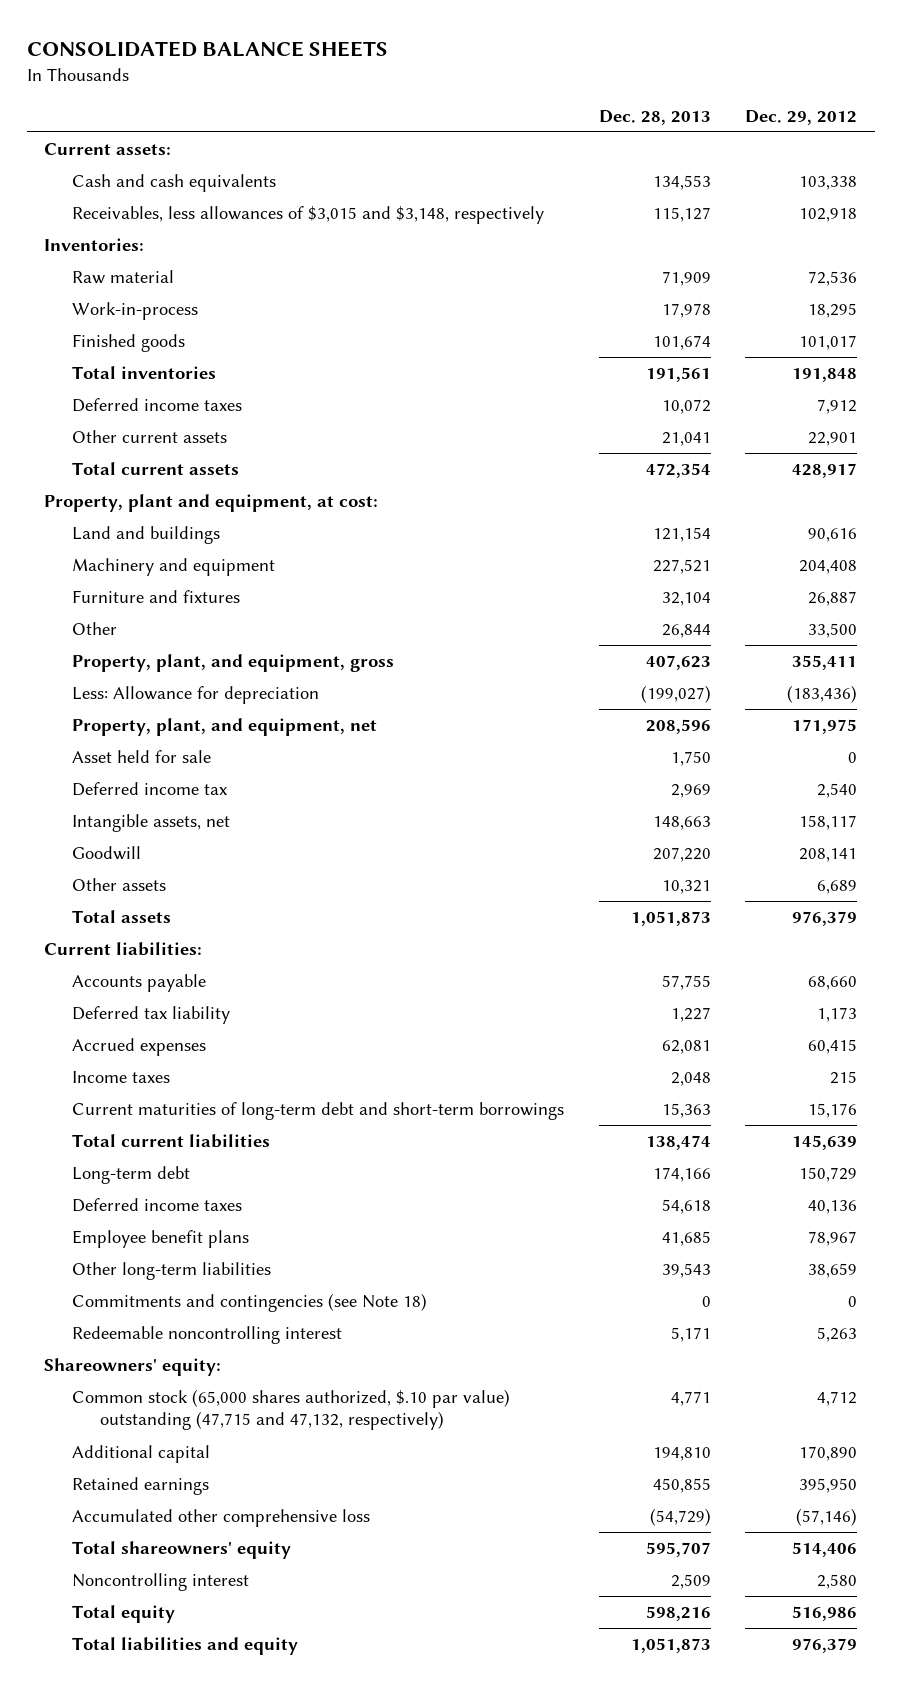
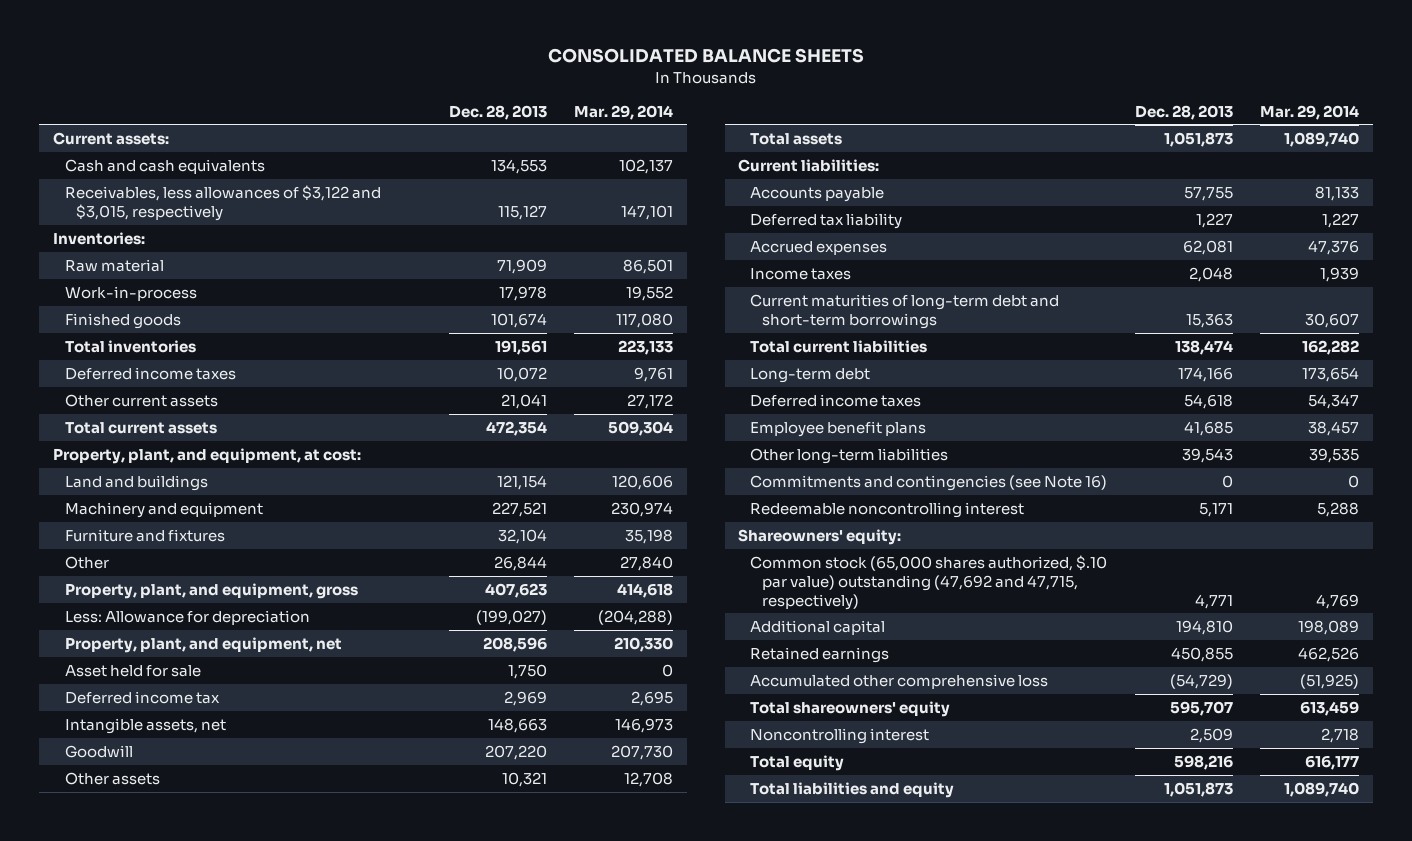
[745,109,858,125] Dec. 29, 2012 -> none
none -> [574,104,674,120] Mar. 29, 2014
[72,206,545,225] Receivables, less allowances of $3,015 and $3,148, respectively -> [64,184,381,221] Receivables, less allowances of $3,122 and $3,015, respectively
[44,494,379,513] Property, plant and equipment, at cost: -> [52,447,361,464] Property, plant, and equipment, at cost:
[72,1293,428,1313] Commitments and contingencies (see Note 18) -> [750,474,1108,491] Commitments and contingencies (see Note 16)
[72,1389,511,1431] Common stock (65,000 shares authorized, $.10 par value) outstanding (47,715 and 47,132, respectively) -> [750,554,1108,610] Common stock (65,000 shares authorized, $.10 par value) outstanding (47,692 and 47,715, respectively)

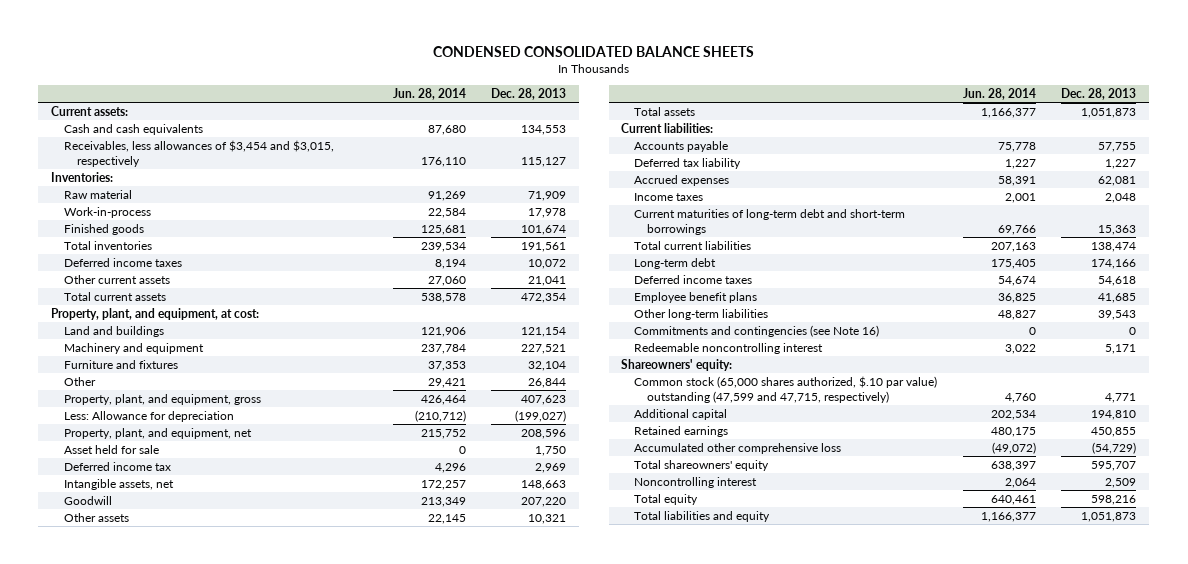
[547,48,864,64] CONSOLIDATED BALANCE SHEETS -> [432,45,754,57] CONDENSED CONSOLIDATED BALANCE SHEETS
[574,104,674,120] Mar. 29, 2014 -> none
none -> [392,87,466,100] Jun. 28, 2014
[64,184,381,221] Receivables, less allowances of $3,122 and $3,015, respectively -> [63,139,334,167] Receivables, less allowances of $3,454 and $3,015, respectively
[750,554,1108,610] Common stock (65,000 shares authorized, $.10 par value) outstanding (47,692 and 47,715, respectively) -> [634,375,938,403] Common stock (65,000 shares authorized, $.10 par value) outstanding (47,599 and 47,715, respectively)

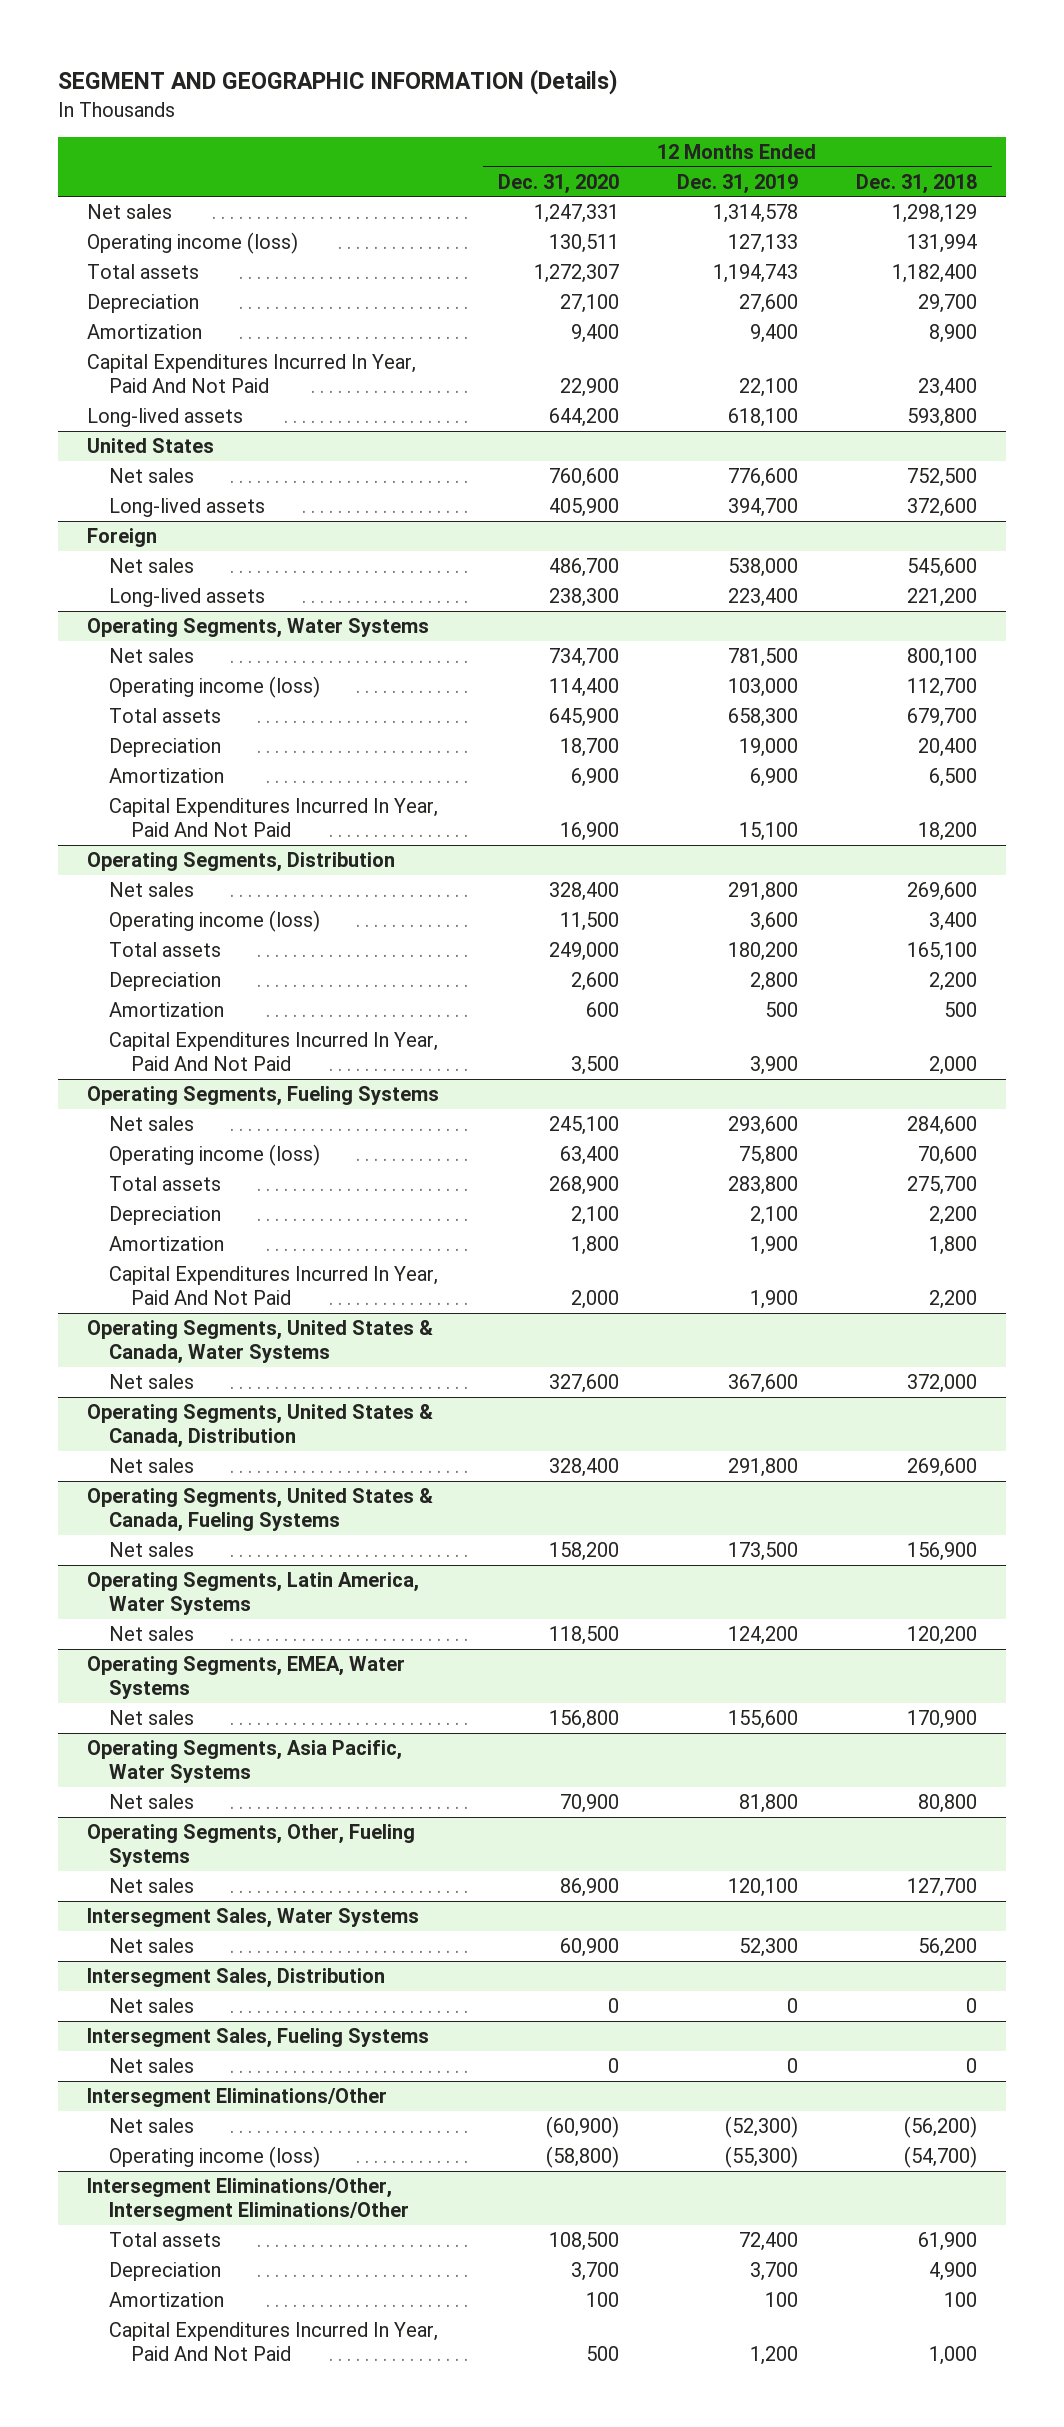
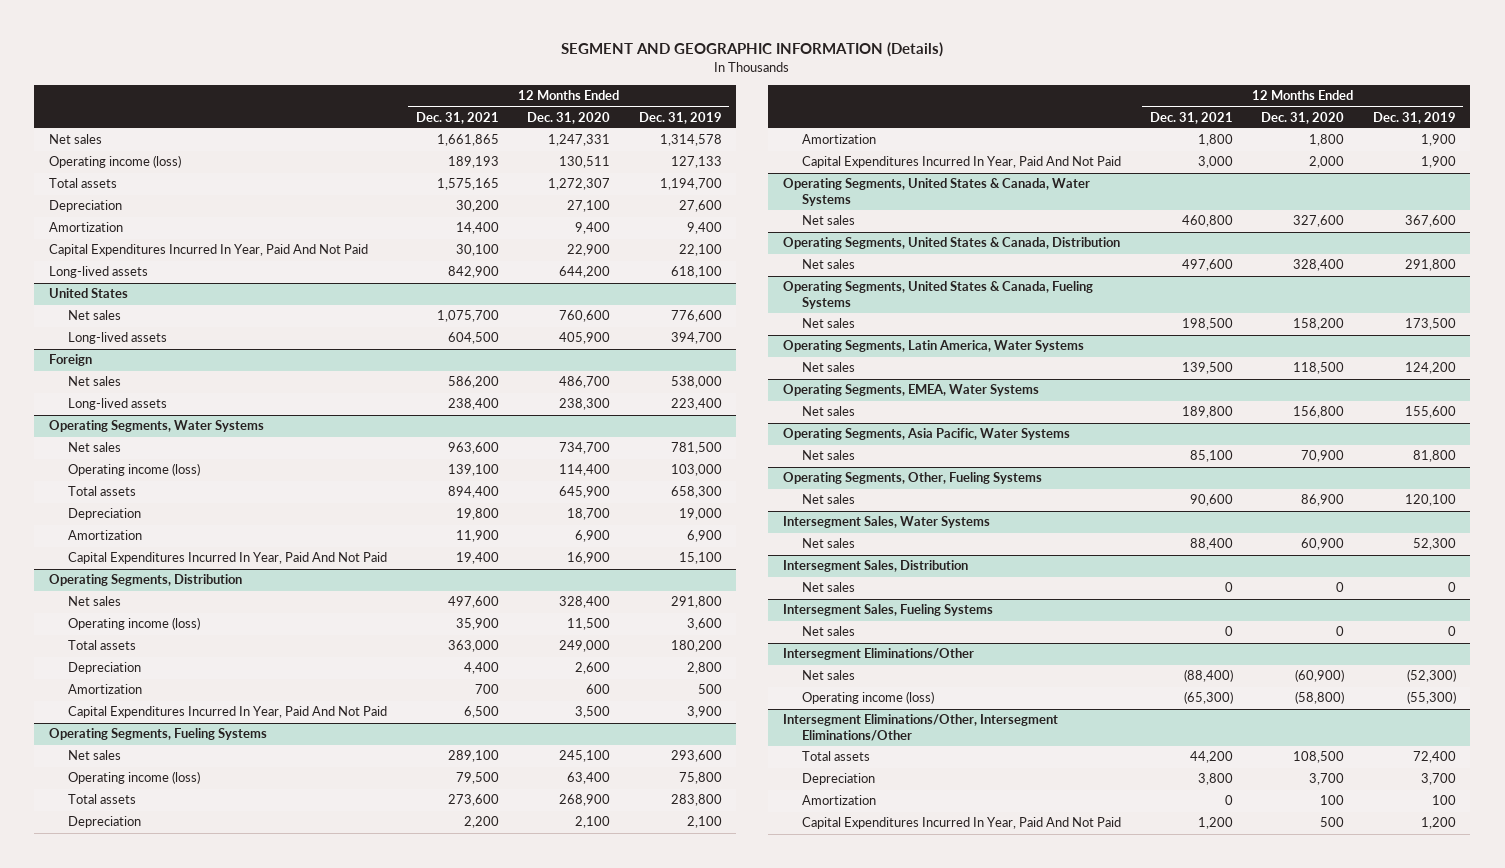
[856,173,978,194] Dec. 31, 2018 -> none
none -> [415,111,499,124] Dec. 31, 2021
[712,264,798,284] 1,194,743 -> [659,178,722,191] 1,194,700

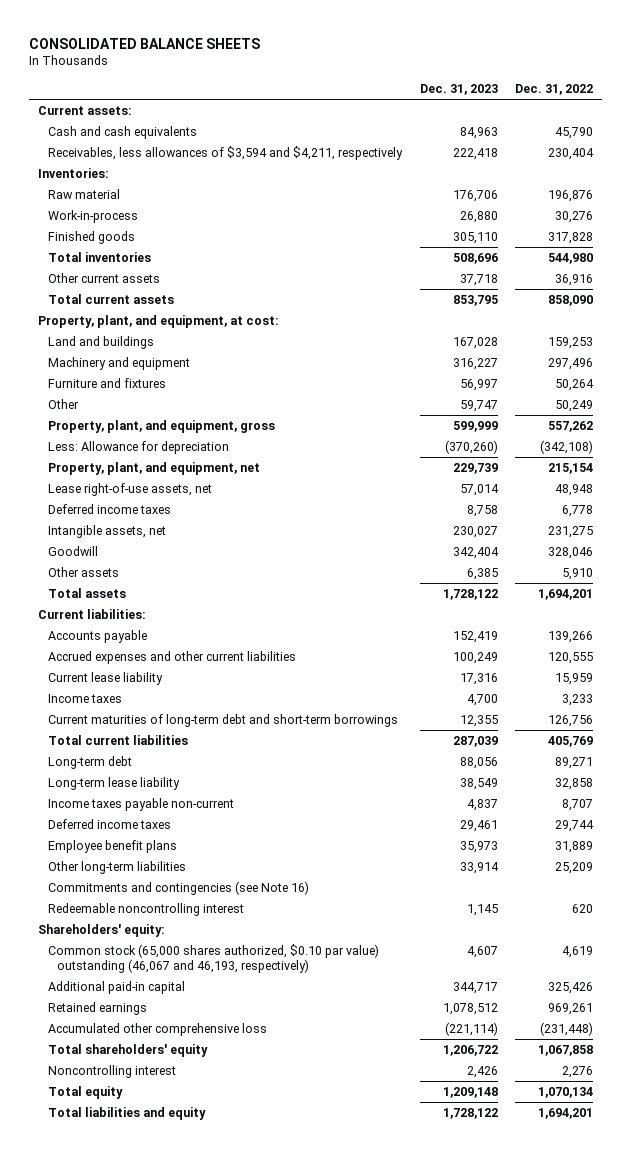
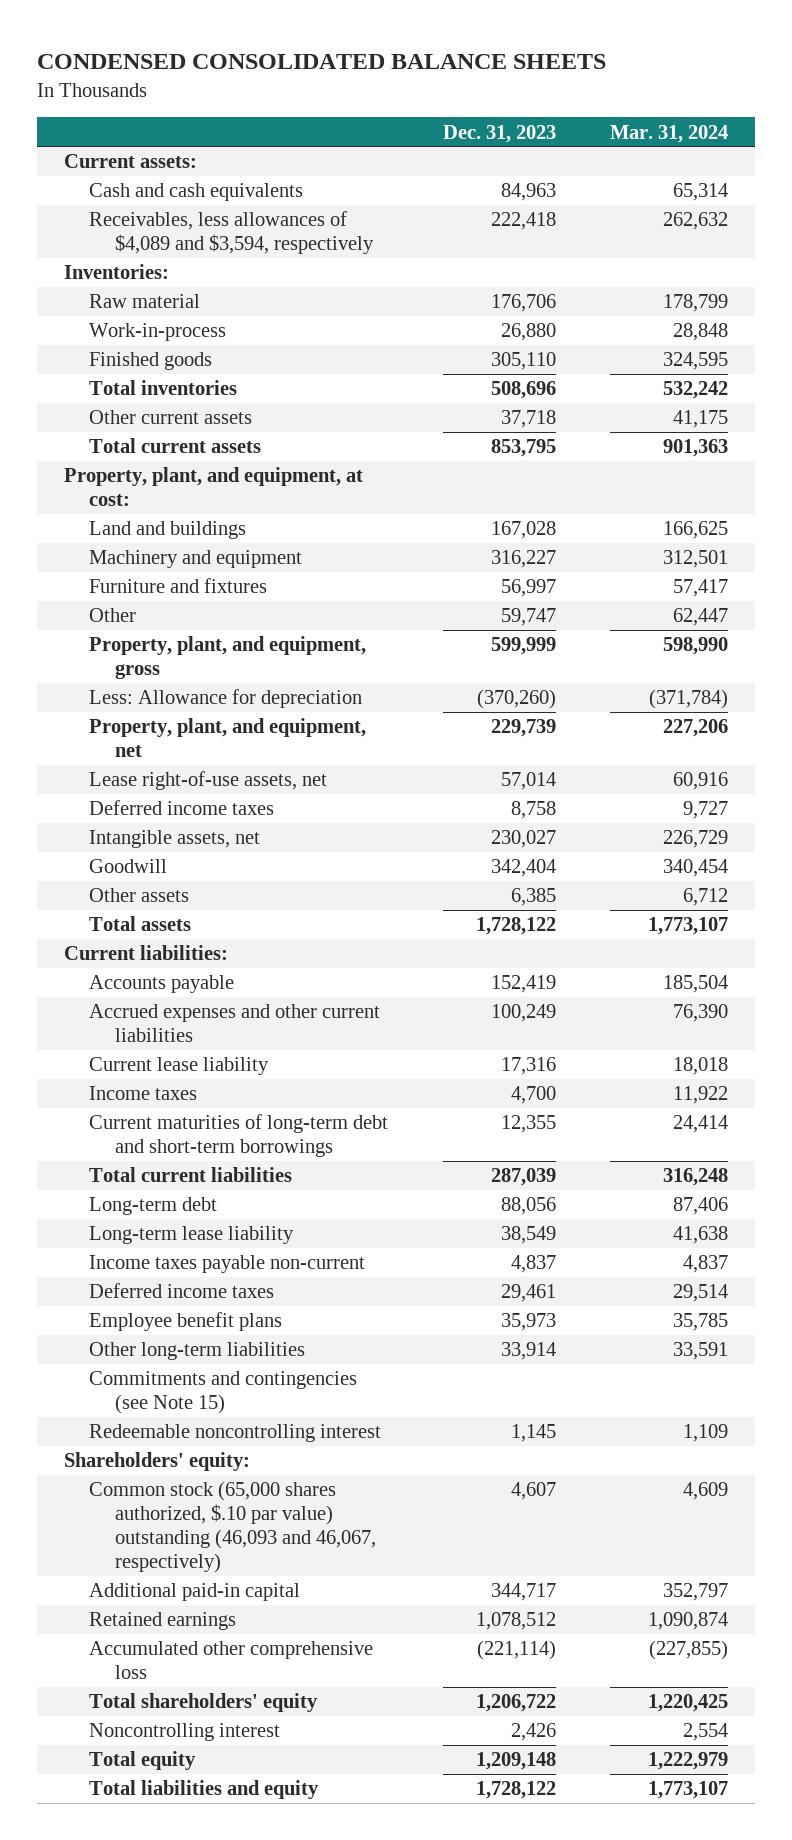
[29,37,261,49] CONSOLIDATED BALANCE SHEETS -> [36,53,606,69] CONDENSED CONSOLIDATED BALANCE SHEETS
[515,83,594,95] Dec. 31, 2022 -> none
none -> [609,124,728,143] Mar. 31, 2024
[47,146,403,161] Receivables, less allowances of $3,594 and $4,211, respectively -> [89,211,374,255] Receivables, less allowances of $4,089 and $3,594, respectively
[47,881,309,896] Commitments and contingencies (see Note 16) -> [89,1371,358,1415] Commitments and contingencies (see Note 15)
[47,944,379,973] Common stock (65,000 shares authorized, $0.10 par value) outstanding (46,067 and 46,193, respectively) -> [89,1481,376,1574] Common stock (65,000 shares authorized, $.10 par value) outstanding (46,093 and 46,067, respectively)

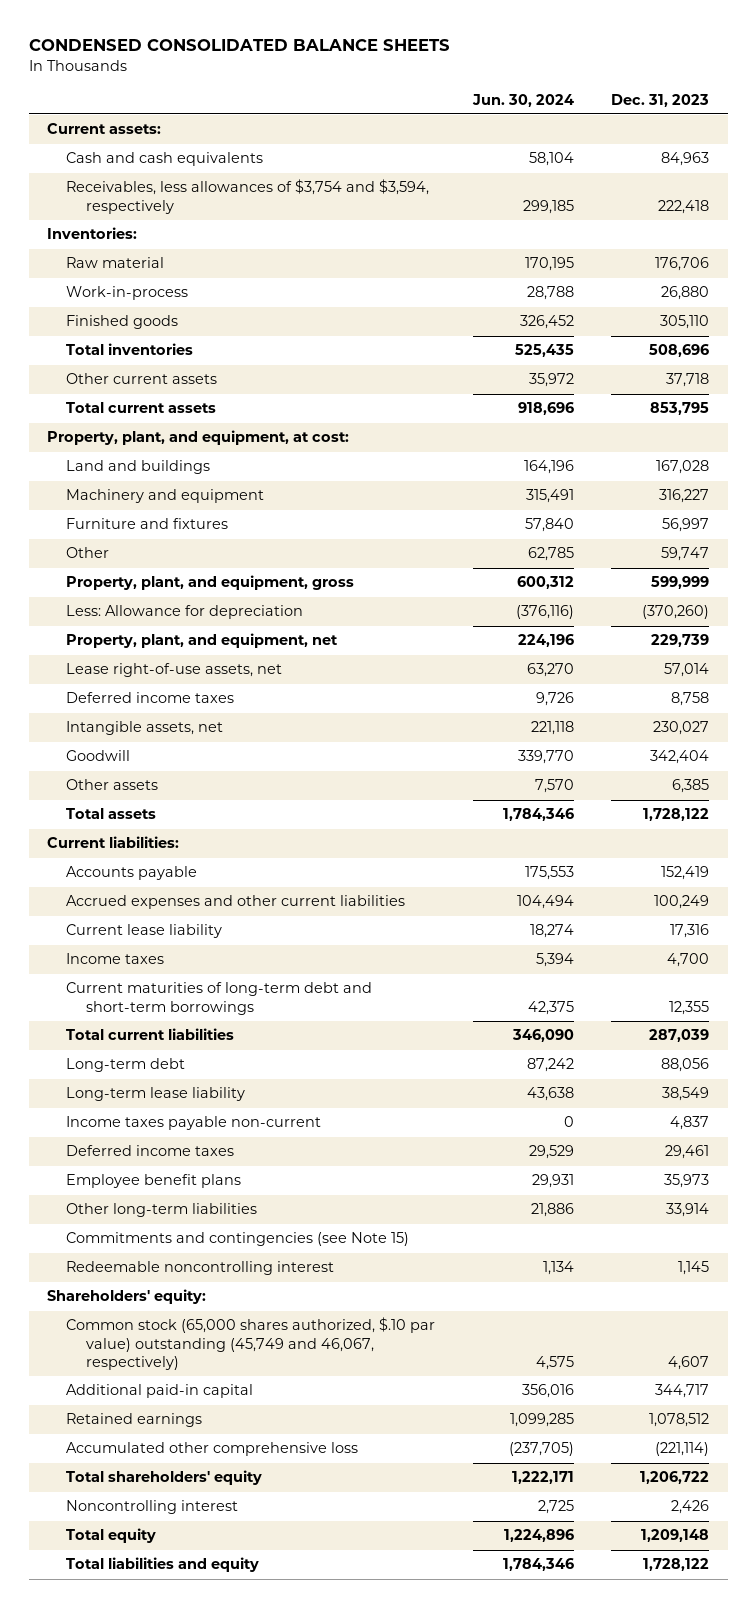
[609,124,728,143] Mar. 31, 2024 -> none
none -> [471,93,574,107] Jun. 30, 2024
[89,211,374,255] Receivables, less allowances of $4,089 and $3,594, respectively -> [66,179,430,214] Receivables, less allowances of $3,754 and $3,594, respectively
[89,1481,376,1574] Common stock (65,000 shares authorized, $.10 par value) outstanding (46,093 and 46,067, respectively) -> [66,1317,436,1370] Common stock (65,000 shares authorized, $.10 par value) outstanding (45,749 and 46,067, respectively)

